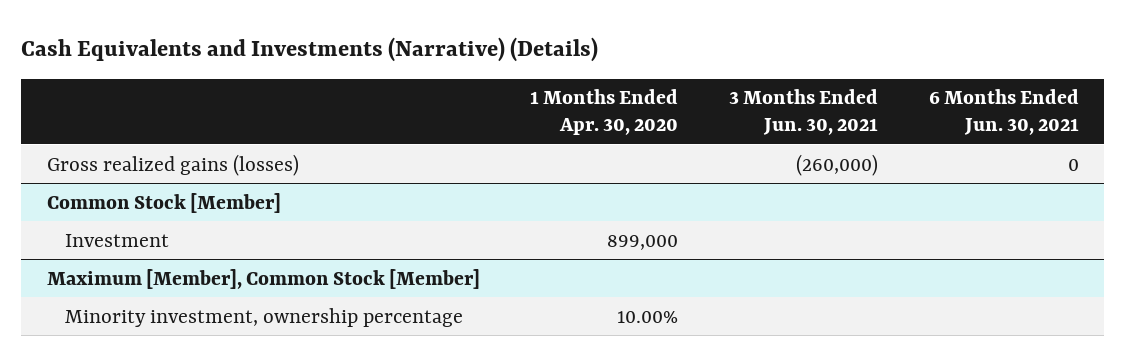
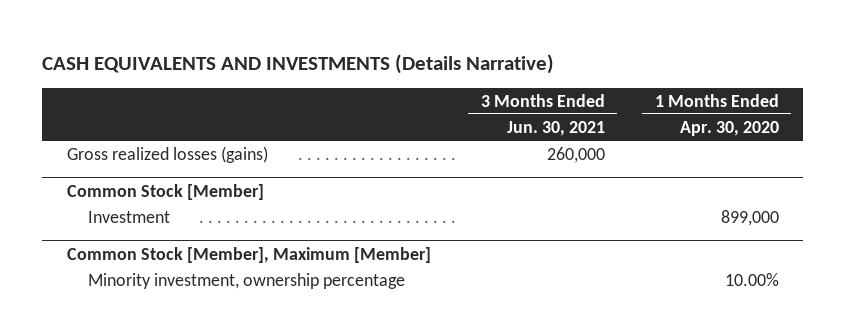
[21,37,599,63] Cash Equivalents and Investments (Narrative) (Details) -> [41,53,554,74] CASH EQUIVALENTS AND INVESTMENTS (Details Narrative)
[928,89,1079,135] 6 Months Ended Jun. 30, 2021 -> none
[46,153,299,176] Gross realized gains (losses) -> [66,146,268,164] Gross realized losses (gains)
[795,153,878,176] (260,000) -> [546,147,605,164] 260,000
[46,268,480,289] Maximum [Member], Common Stock [Member] -> [66,247,431,264] Common Stock [Member], Maximum [Member]

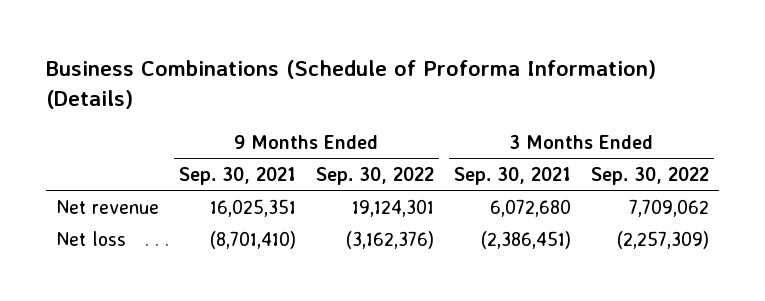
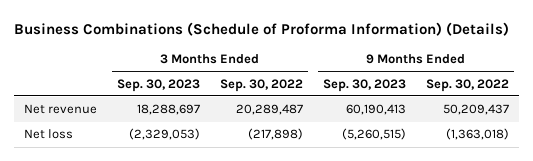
[178,166,296,185] Sep. 30, 2021 -> none
[453,166,571,185] Sep. 30, 2021 -> none
none -> [116,78,200,92] Sep. 30, 2023
none -> [323,78,407,92] Sep. 30, 2023
[351,198,434,217] 19,124,301 -> [443,104,510,116] 50,209,437
[628,198,709,217] 7,709,062 -> [236,104,304,116] 20,289,487
[345,230,434,249] (3,162,376) -> [446,128,510,141] (1,363,018)
[616,230,709,249] (2,257,309) -> [248,128,304,141] (217,898)

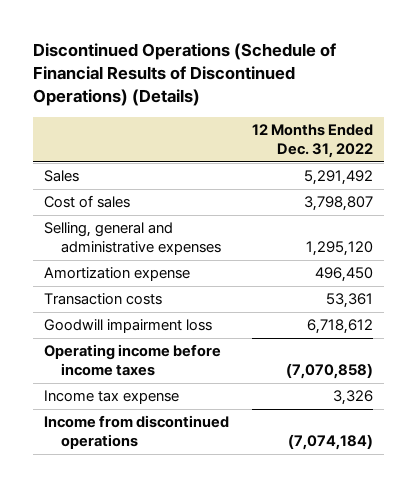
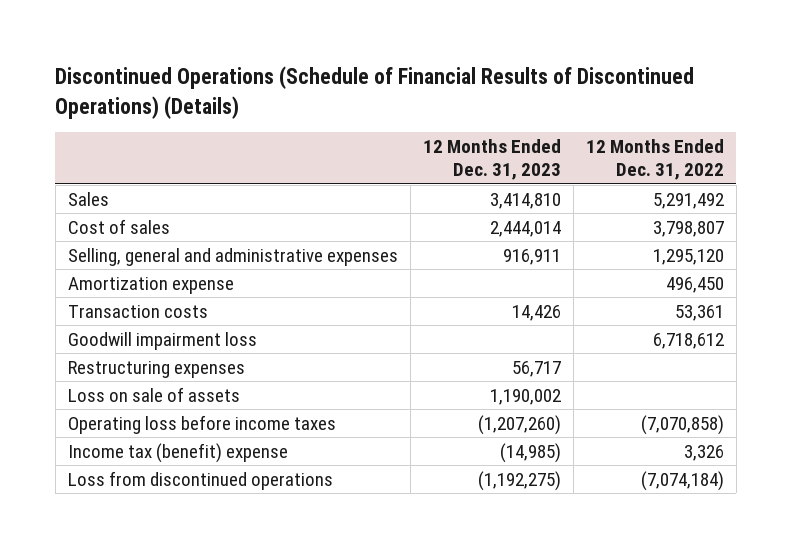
none -> [422,139,561,181] 12 Months Ended Dec. 31, 2023
none -> [67,360,245,378] Restructuring expenses
none -> [67,386,240,402] Loss on sale of assets
[44,344,222,377] Operating income before income taxes -> [67,414,336,434] Operating loss before income taxes
[44,390,180,405] Income tax expense -> [67,442,288,463] Income tax (benefit) expense
[44,415,230,450] Income from discontinued operations -> [67,470,333,490] Loss from discontinued operations

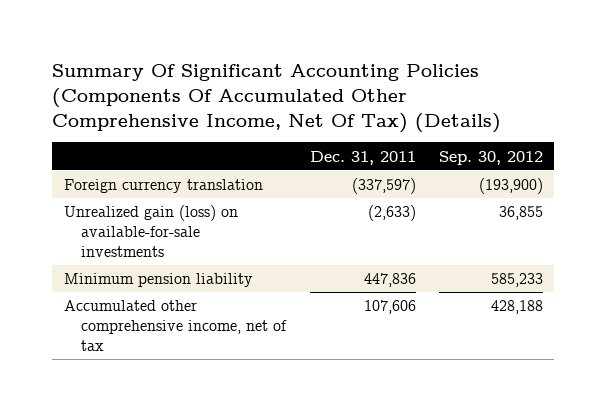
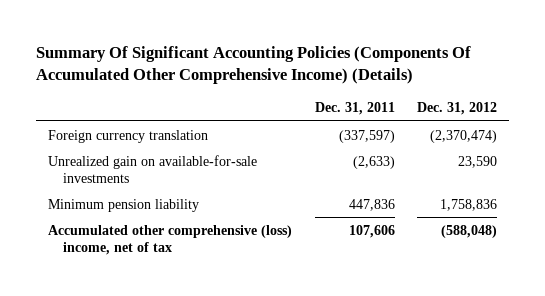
[52,64,502,133] Summary Of Significant Accounting Policies (Components Of Accumulated Other Comprehensive Income, Net Of Tax) (Details) -> [36,46,472,85] Summary Of Significant Accounting Policies (Components Of Accumulated Other Comprehensive Income) (Details)
[438,150,543,165] Sep. 30, 2012 -> none
none -> [417,102,498,116] Dec. 31, 2012
[63,205,238,258] Unrealized gain (loss) on available-for-sale investments -> [47,154,257,183] Unrealized gain on available-for-sale investments
[63,300,288,352] Accumulated other comprehensive income, net of tax -> [47,224,292,255] Accumulated other comprehensive (loss) income, net of tax

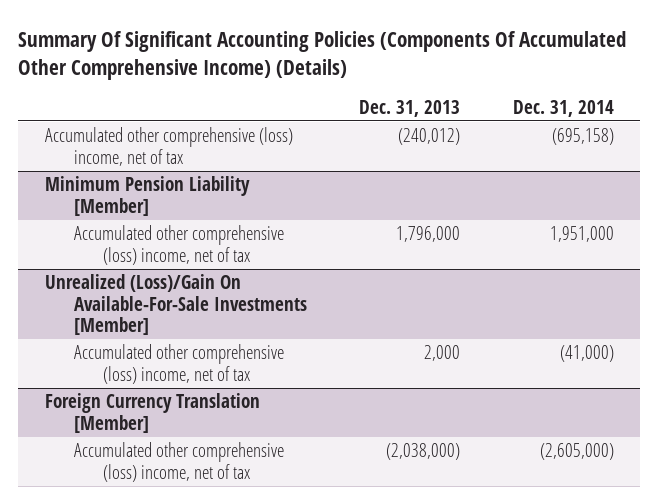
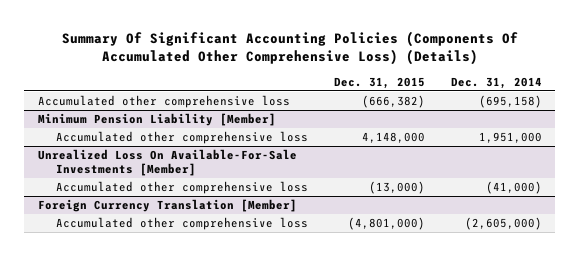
[18,30,627,81] Summary Of Significant Accounting Policies (Components Of Accumulated Other Comprehensive Income) (Details) -> [61,30,518,65] Summary Of Significant Accounting Policies (Components Of Accumulated Other Comprehensive Loss) (Details)
[359,99,461,117] Dec. 31, 2013 -> none
none -> [333,76,425,89] Dec. 31, 2015
[44,127,293,166] Accumulated other comprehensive (loss) income, net of tax -> [37,95,290,109] Accumulated other comprehensive loss
[73,225,284,265] Accumulated other comprehensive (loss) income, net of tax -> [55,131,308,145] Accumulated other comprehensive loss
[44,274,307,336] Unrealized (Loss)/Gain On Available-For-Sale Investments [Member] -> [37,149,297,176] Unrealized Loss On Available-For-Sale Investments [Member]
[73,344,284,384] Accumulated other comprehensive (loss) income, net of tax -> [55,181,308,195] Accumulated other comprehensive loss
[73,442,284,482] Accumulated other comprehensive (loss) income, net of tax -> [55,217,308,231] Accumulated other comprehensive loss

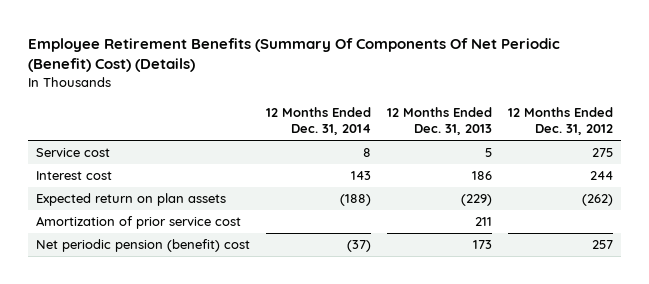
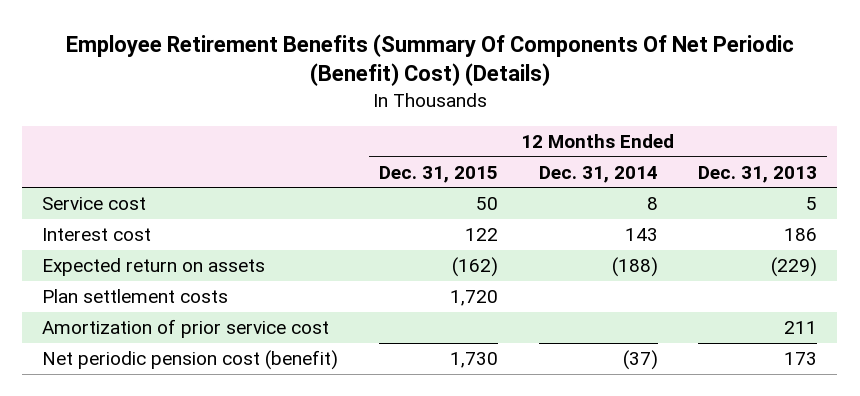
[507,106,613,136] 12 Months Ended Dec. 31, 2012 -> none
none -> [379,165,499,183] Dec. 31, 2015
[36,193,227,207] Expected return on plan assets -> [42,258,266,277] Expected return on assets
none -> [42,289,229,304] Plan settlement costs
[36,239,251,253] Net periodic pension (benefit) cost -> [42,350,339,371] Net periodic pension cost (benefit)

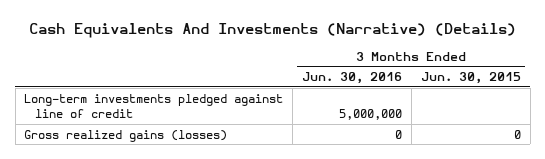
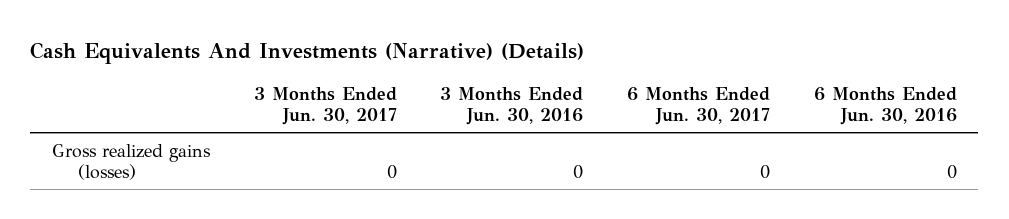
[420,72,521,85] Jun. 30, 2015 -> none
none -> [253,87,397,126] 3 Months Ended Jun. 30, 2017
none -> [627,87,771,126] 6 Months Ended Jun. 30, 2017
none -> [813,87,957,126] 6 Months Ended Jun. 30, 2016
[24,93,284,119] Long-term investments pledged against line of credit -> none

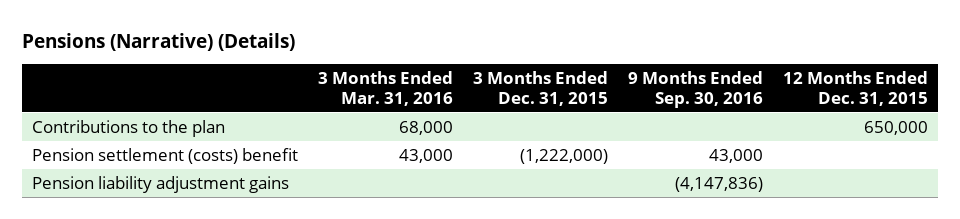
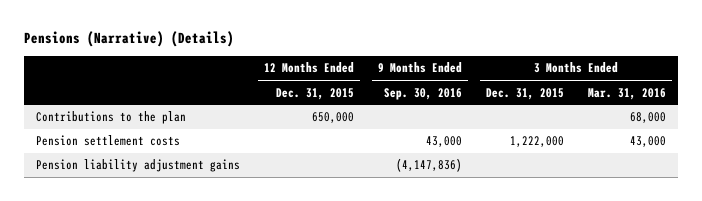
[32,147,299,164] Pension settlement (costs) benefit -> [35,135,180,147] Pension settlement costs
[519,148,608,164] (1,222,000) -> [509,136,564,148] 1,222,000

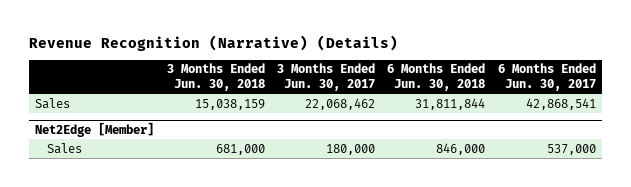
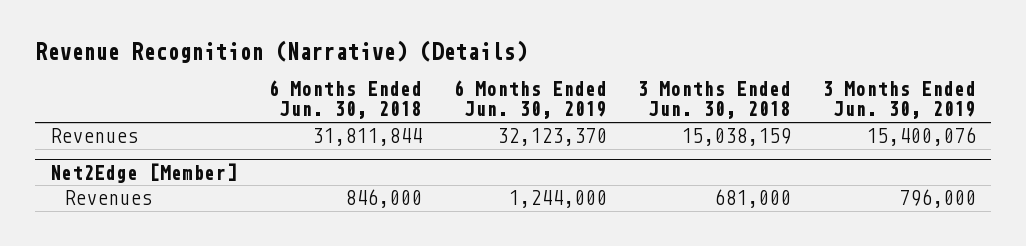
[277,63,376,92] 3 Months Ended Jun. 30, 2017 -> none
[497,63,596,92] 6 Months Ended Jun. 30, 2017 -> none
none -> [452,80,607,120] 6 Months Ended Jun. 30, 2019
none -> [821,81,976,120] 3 Months Ended Jun. 30, 2019
[35,97,71,109] Sales -> [50,128,139,144] Revenues
[46,142,82,154] Sales -> [63,190,152,206] Revenues

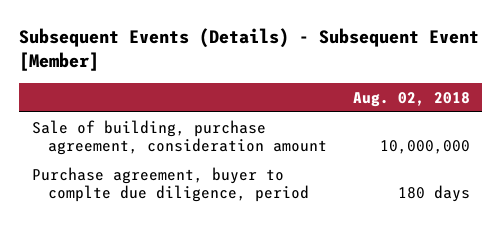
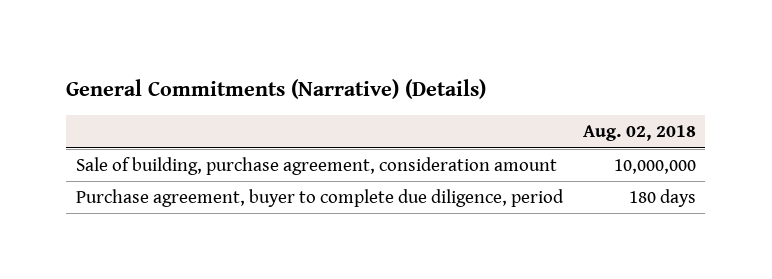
[19,28,480,72] Subsequent Events (Details) - Subsequent Event [Member] -> [66,78,487,99] General Commitments (Narrative) (Details)
[31,166,310,202] Purchase agreement, buyer to complte due diligence, period -> [76,189,565,208] Purchase agreement, buyer to complete due diligence, period

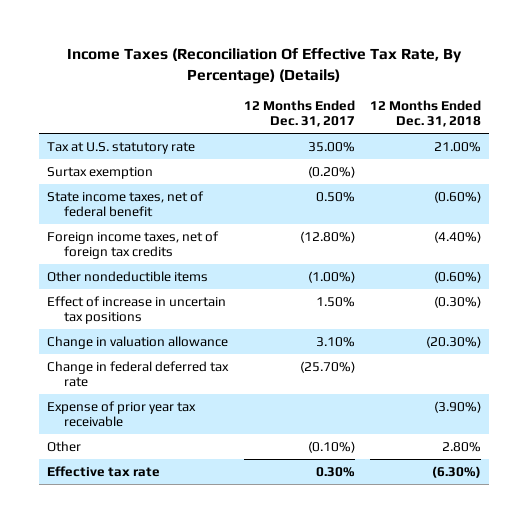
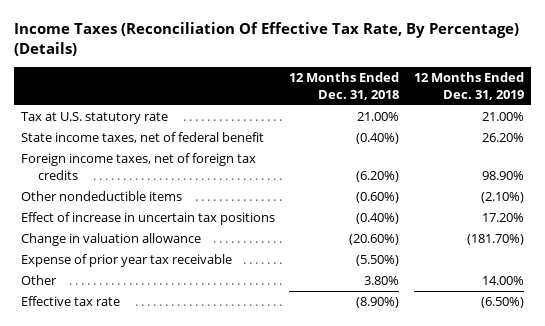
[243,99,355,128] 12 Months Ended Dec. 31, 2017 -> none
none -> [413,72,524,100] 12 Months Ended Dec. 31, 2019
[46,166,153,179] Surtax exemption -> none
[434,190,482,203] (0.60%) -> [356,133,400,145] (0.40%)
[434,230,482,243] (4.40%) -> [356,170,400,182] (6.20%)
[46,360,229,388] Change in federal deferred tax rate -> none
[434,295,482,308] (0.30%) -> [356,213,400,225] (0.40%)
[426,335,482,348] (20.30%) -> [349,234,400,246] (20.60%)
[434,400,482,413] (3.90%) -> [356,255,400,267] (5.50%)
[442,441,482,452] 2.80% -> [364,276,400,286] 3.80%
[432,465,482,478] (6.30%) -> [356,297,400,309] (8.90%)

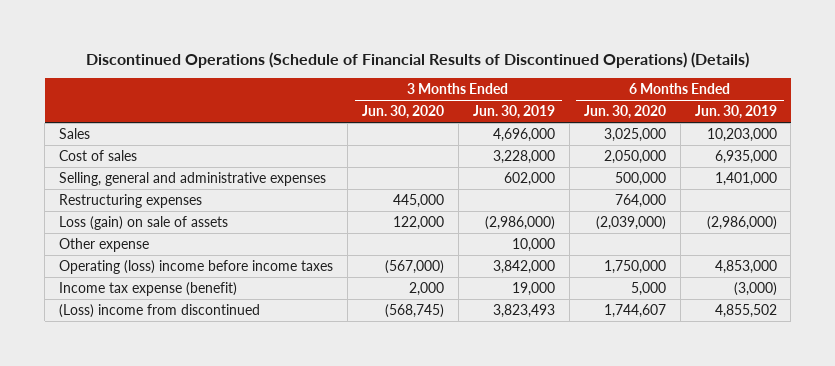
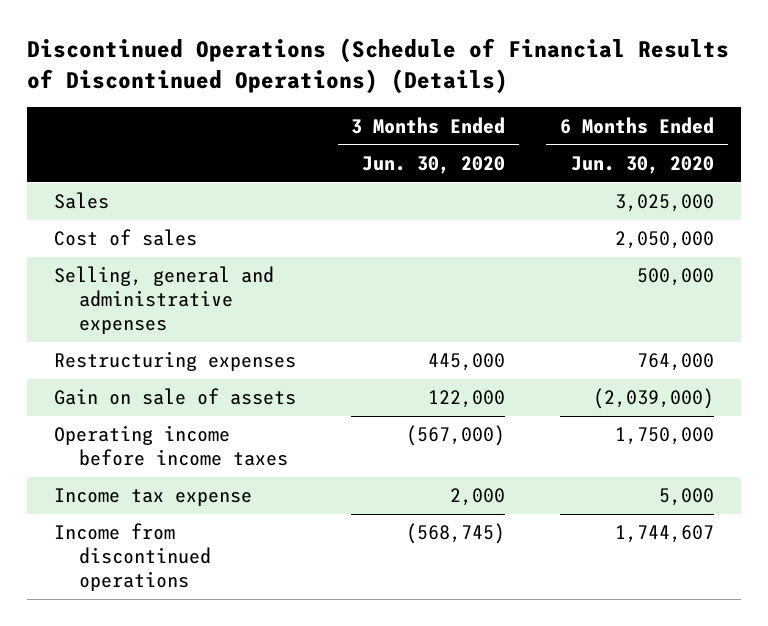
[472,105,555,120] Jun. 30, 2019 -> none
[694,105,777,120] Jun. 30, 2019 -> none
[58,237,149,252] Other expense -> none
[58,215,228,230] Loss (gain) on sale of assets -> [54,388,297,406] Gain on sale of assets
[58,259,333,274] Operating (loss) income before income taxes -> [54,425,289,467] Operating income before income taxes
[58,281,237,296] Income tax expense (benefit) -> [54,488,253,507] Income tax expense
[58,303,260,318] (Loss) income from discontinued -> [54,523,212,592] Income from discontinued operations

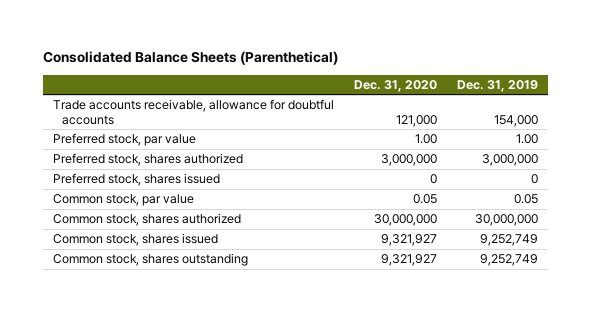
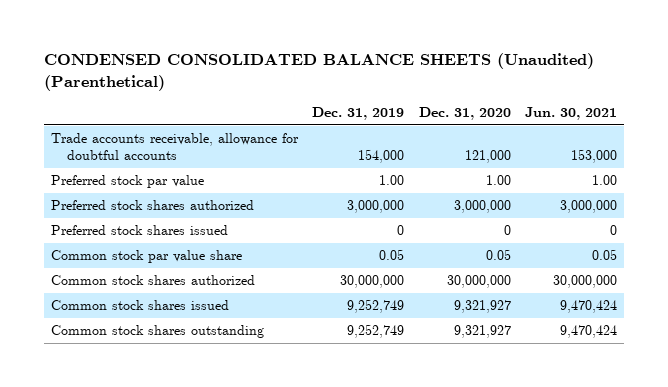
[43,51,339,66] Consolidated Balance Sheets (Parenthetical) -> [43,53,594,91] CONDENSED CONSOLIDATED BALANCE SHEETS (Unaudited) (Parenthetical)
none -> [524,107,617,121] Jun. 30, 2021
[52,133,196,147] Preferred stock, par value -> [50,175,204,189] Preferred stock par value
[52,153,243,167] Preferred stock, shares authorized -> [50,200,254,211] Preferred stock shares authorized
[52,173,220,187] Preferred stock, shares issued -> [50,225,228,236] Preferred stock shares issued
[52,194,194,207] Common stock, par value -> [50,250,242,264] Common stock par value share
[52,213,241,227] Common stock, shares authorized -> [50,275,255,286] Common stock shares authorized
[52,233,218,247] Common stock, shares issued -> [50,300,229,311] Common stock shares issued
[52,253,248,267] Common stock, shares outstanding -> [50,325,264,339] Common stock shares outstanding

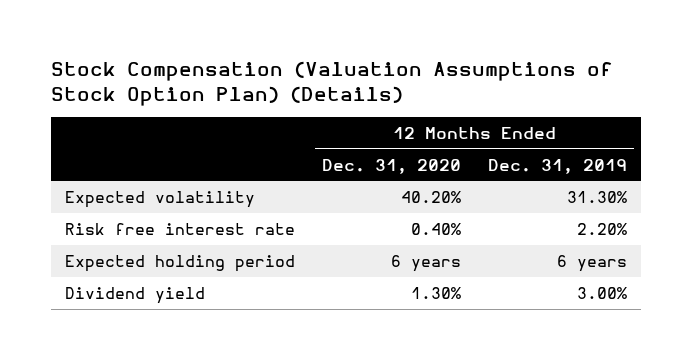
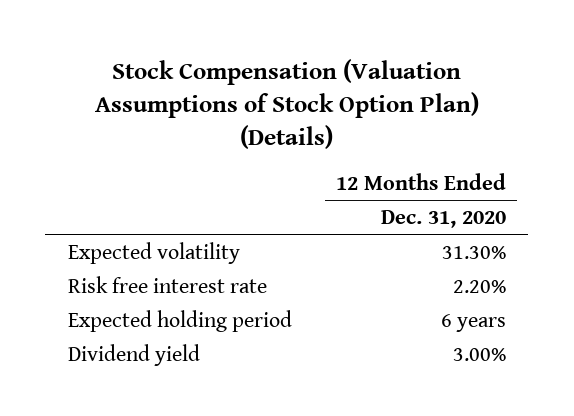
[488,158,628,174] Dec. 31, 2019 -> none
[401,190,462,203] 40.20% -> [442,245,507,259] 31.30%
[411,222,462,235] 0.40% -> [453,279,507,293] 2.20%
[411,286,462,299] 1.30% -> [453,347,507,361] 3.00%

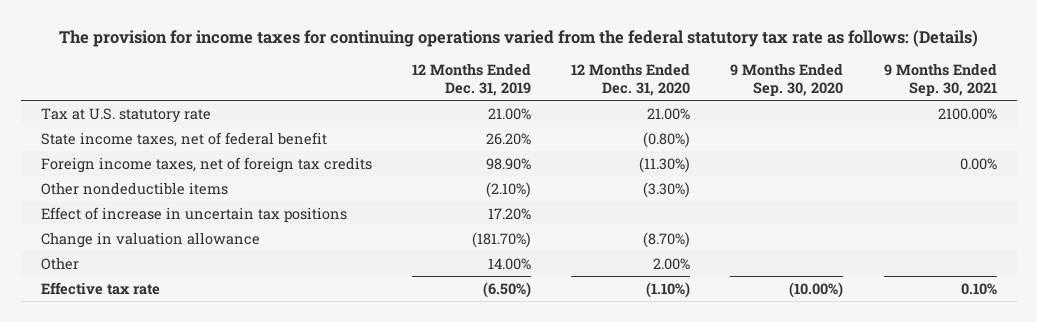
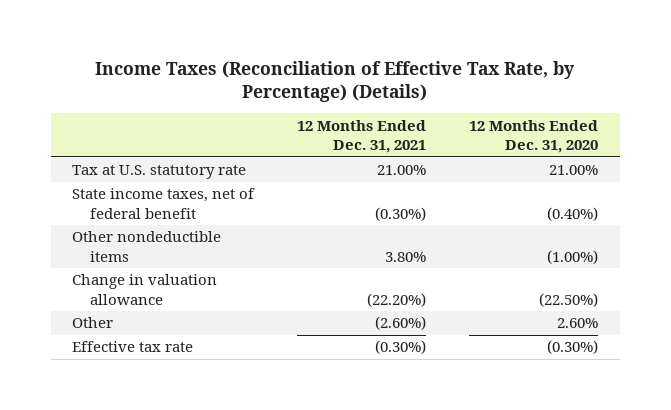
[58,29,978,47] The provision for income taxes for continuing operations varied from the federal statutory tax rate as follows: (Details) -> [95,60,576,103] Income Taxes (Reconciliation of Effective Tax Rate, by Percentage) (Details)
[412,62,532,96] 12 Months Ended Dec. 31, 2019 -> none
[730,62,844,96] 9 Months Ended Sep. 30, 2020 -> none
[883,62,997,96] 9 Months Ended Sep. 30, 2021 -> none
none -> [297,119,427,154] 12 Months Ended Dec. 31, 2021
[40,156,372,173] Foreign income taxes, net of foreign tax credits -> none
[40,206,347,222] Effect of increase in uncertain tax positions -> none
[643,131,691,148] (0.80%) -> [547,206,599,221] (0.40%)
[643,181,691,198] (3.30%) -> [547,249,599,264] (1.00%)
[643,231,691,248] (8.70%) -> [539,292,599,307] (22.50%)
[653,257,691,270] 2.00% -> [557,318,599,329] 2.60%
[646,281,691,298] (1.10%) -> [547,340,599,355] (0.30%)

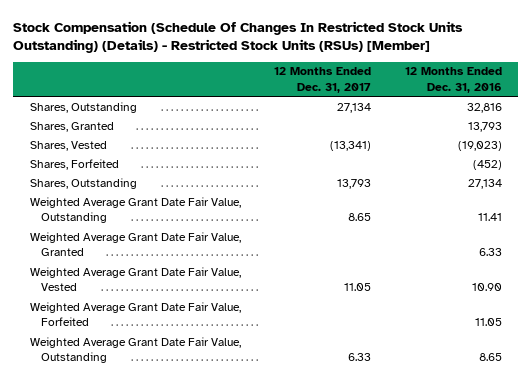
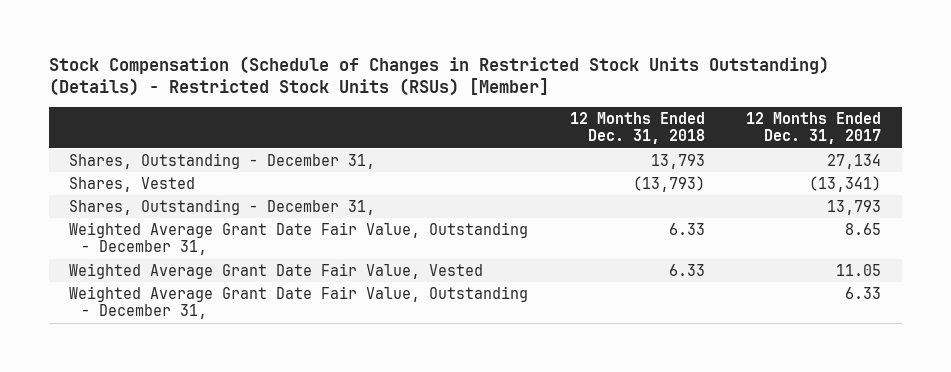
[13,20,464,53] Stock Compensation (Schedule Of Changes In Restricted Stock Units Outstanding) (Details) - Restricted Stock Units (RSUs) [Member] -> [48,55,829,96] Stock Compensation (Schedule of Changes in Restricted Stock Units Outstanding) (Details) - Restricted Stock Units (RSUs) [Member]
[404,67,502,93] 12 Months Ended Dec. 31, 2016 -> none
none -> [569,111,705,145] 12 Months Ended Dec. 31, 2018
[29,121,114,132] Shares, Granted -> none
[29,101,137,113] Shares, Outstanding -> [69,152,376,169] Shares, Outstanding - December 31,
[29,158,119,170] Shares, Forfeited -> none
[29,231,241,256] Weighted Average Grant Date Fair Value, Granted -> none
[29,177,137,189] Shares, Outstanding -> [69,198,376,215] Shares, Outstanding - December 31,
[29,196,241,223] Weighted Average Grant Date Fair Value, Outstanding -> [69,221,529,256] Weighted Average Grant Date Fair Value, Outstanding - December 31,
[29,301,241,326] Weighted Average Grant Date Fair Value, Forfeited -> none
[29,336,241,363] Weighted Average Grant Date Fair Value, Outstanding -> [69,285,529,320] Weighted Average Grant Date Fair Value, Outstanding - December 31,

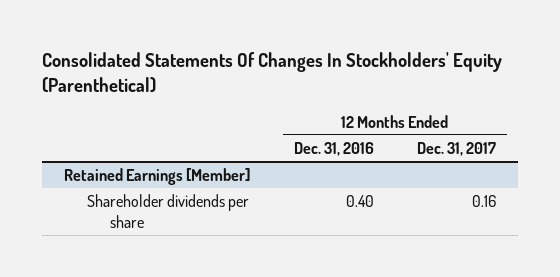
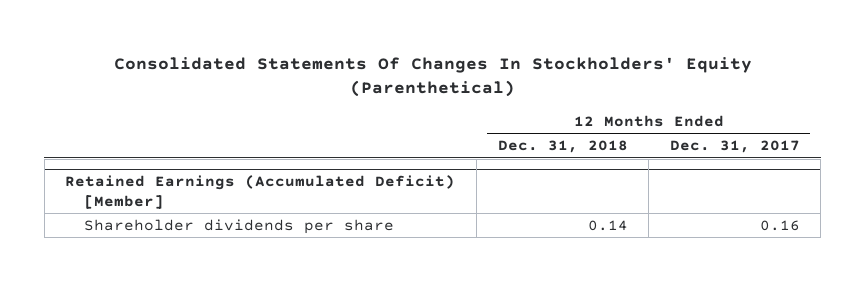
[293,141,374,156] Dec. 31, 2016 -> none
none -> [497,140,628,154] Dec. 31, 2018
[64,168,251,186] Retained Earnings [Member] -> [65,174,456,209] Retained Earnings (Accumulated Deficit) [Member]

